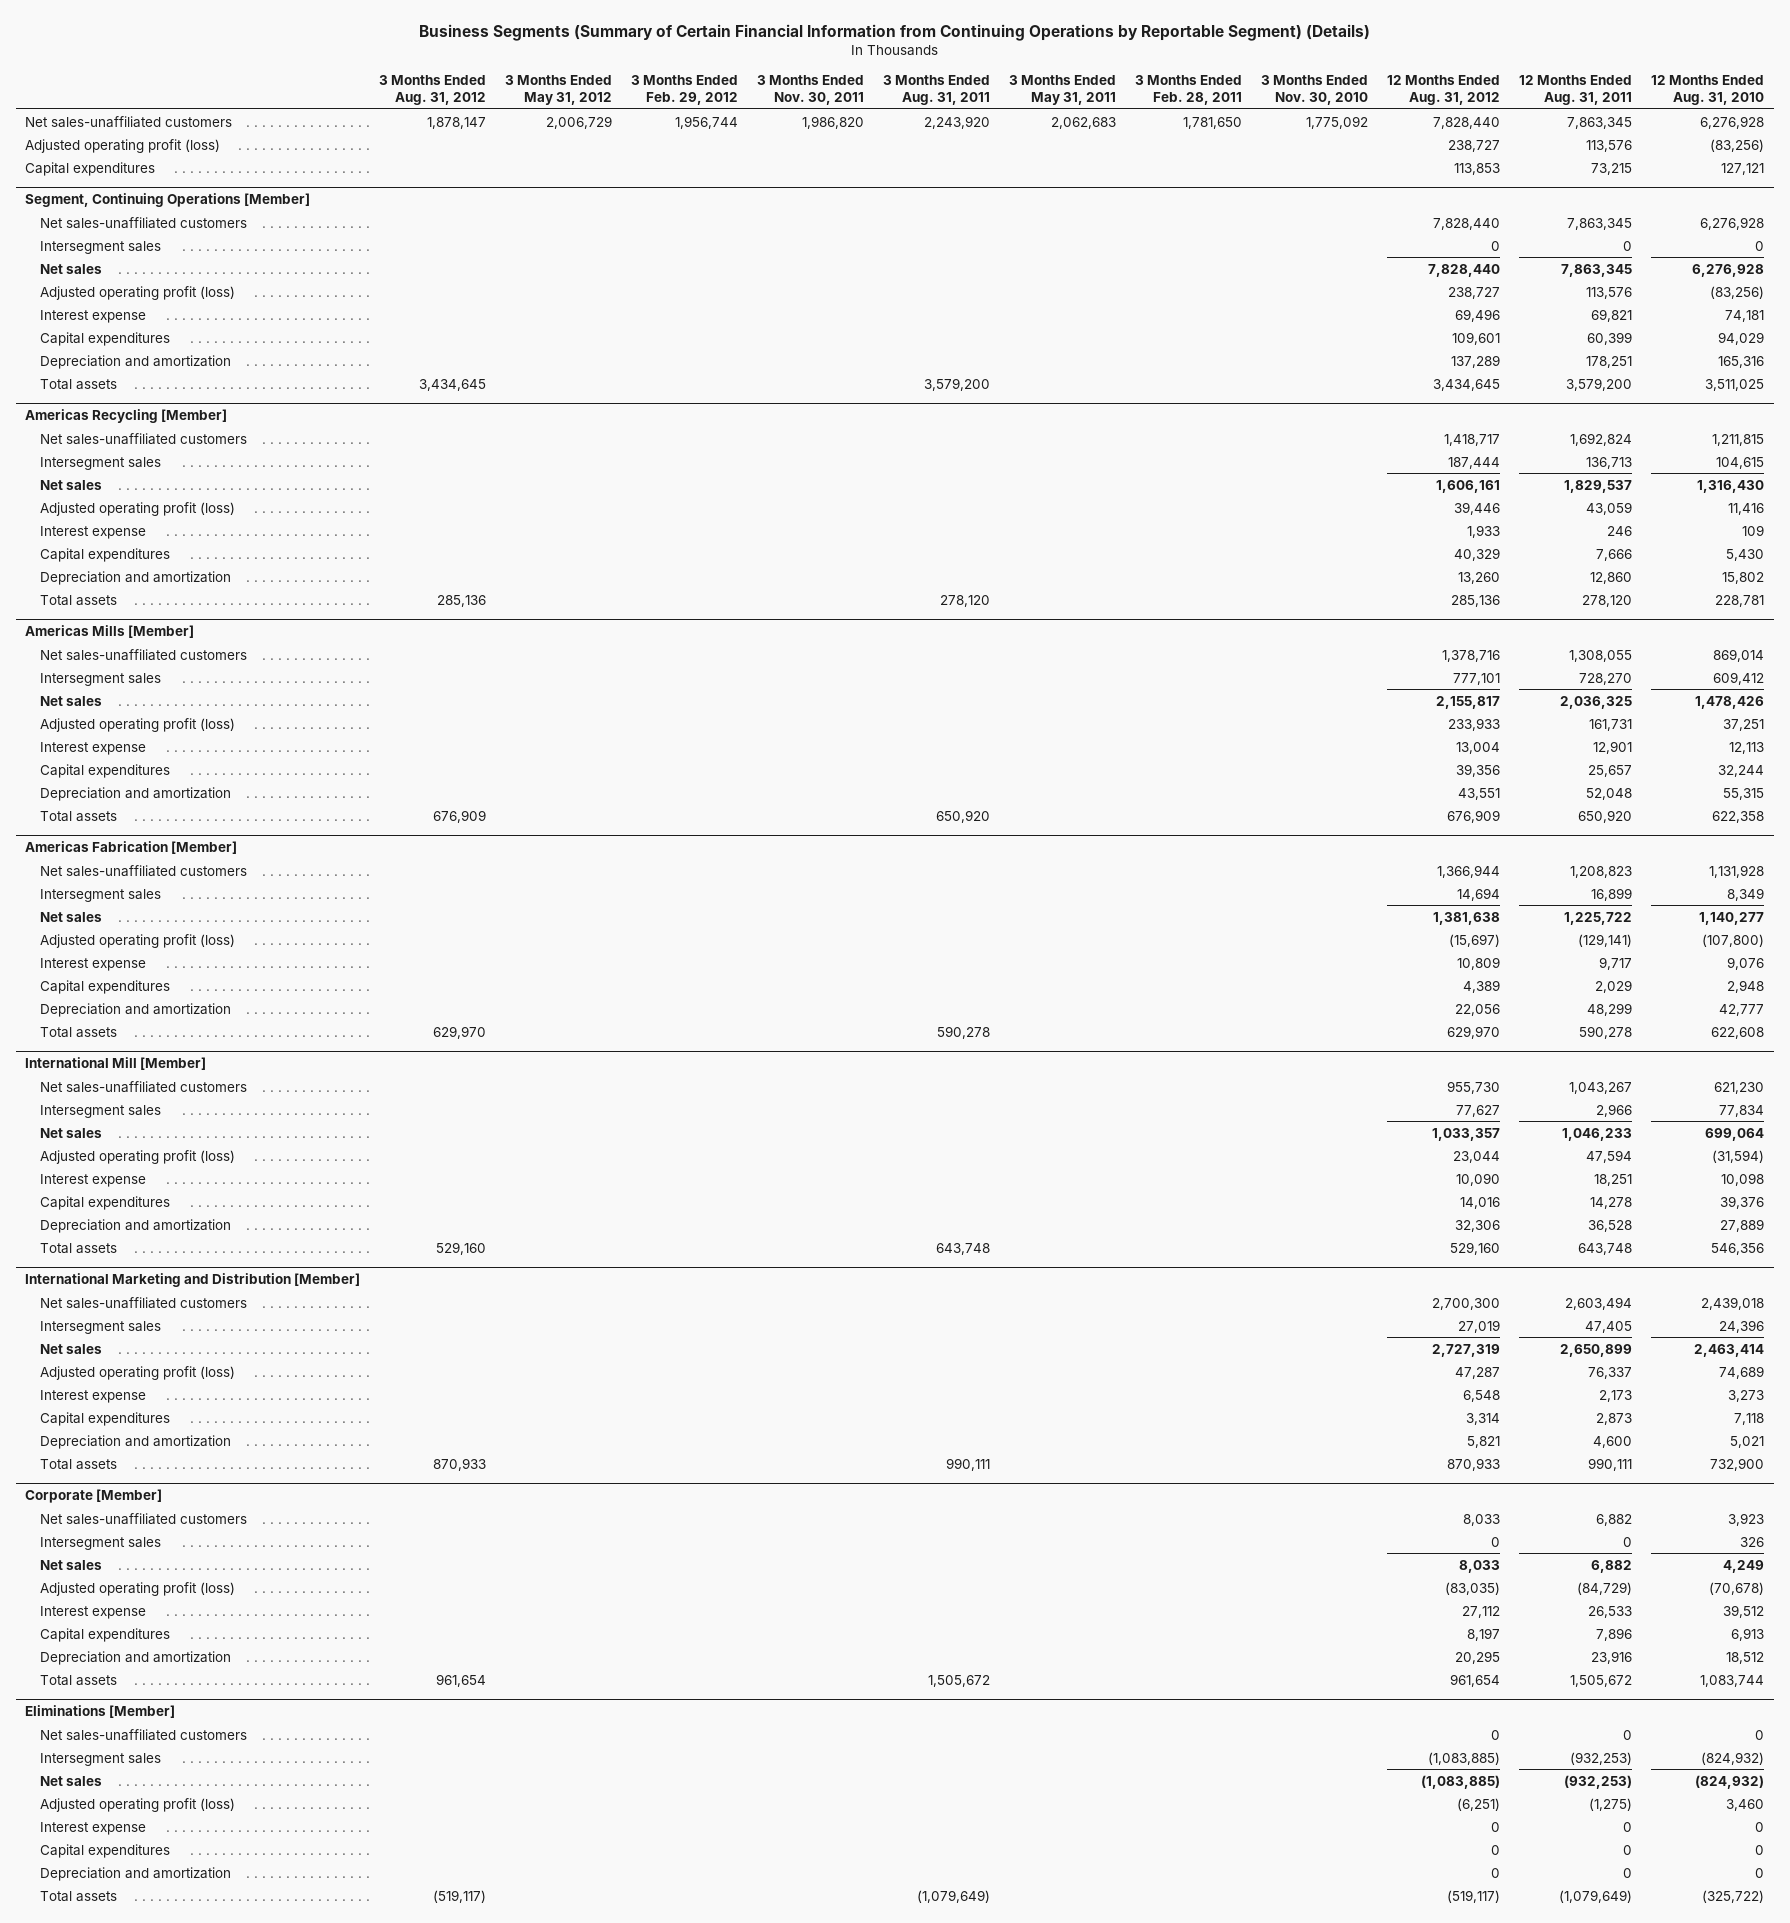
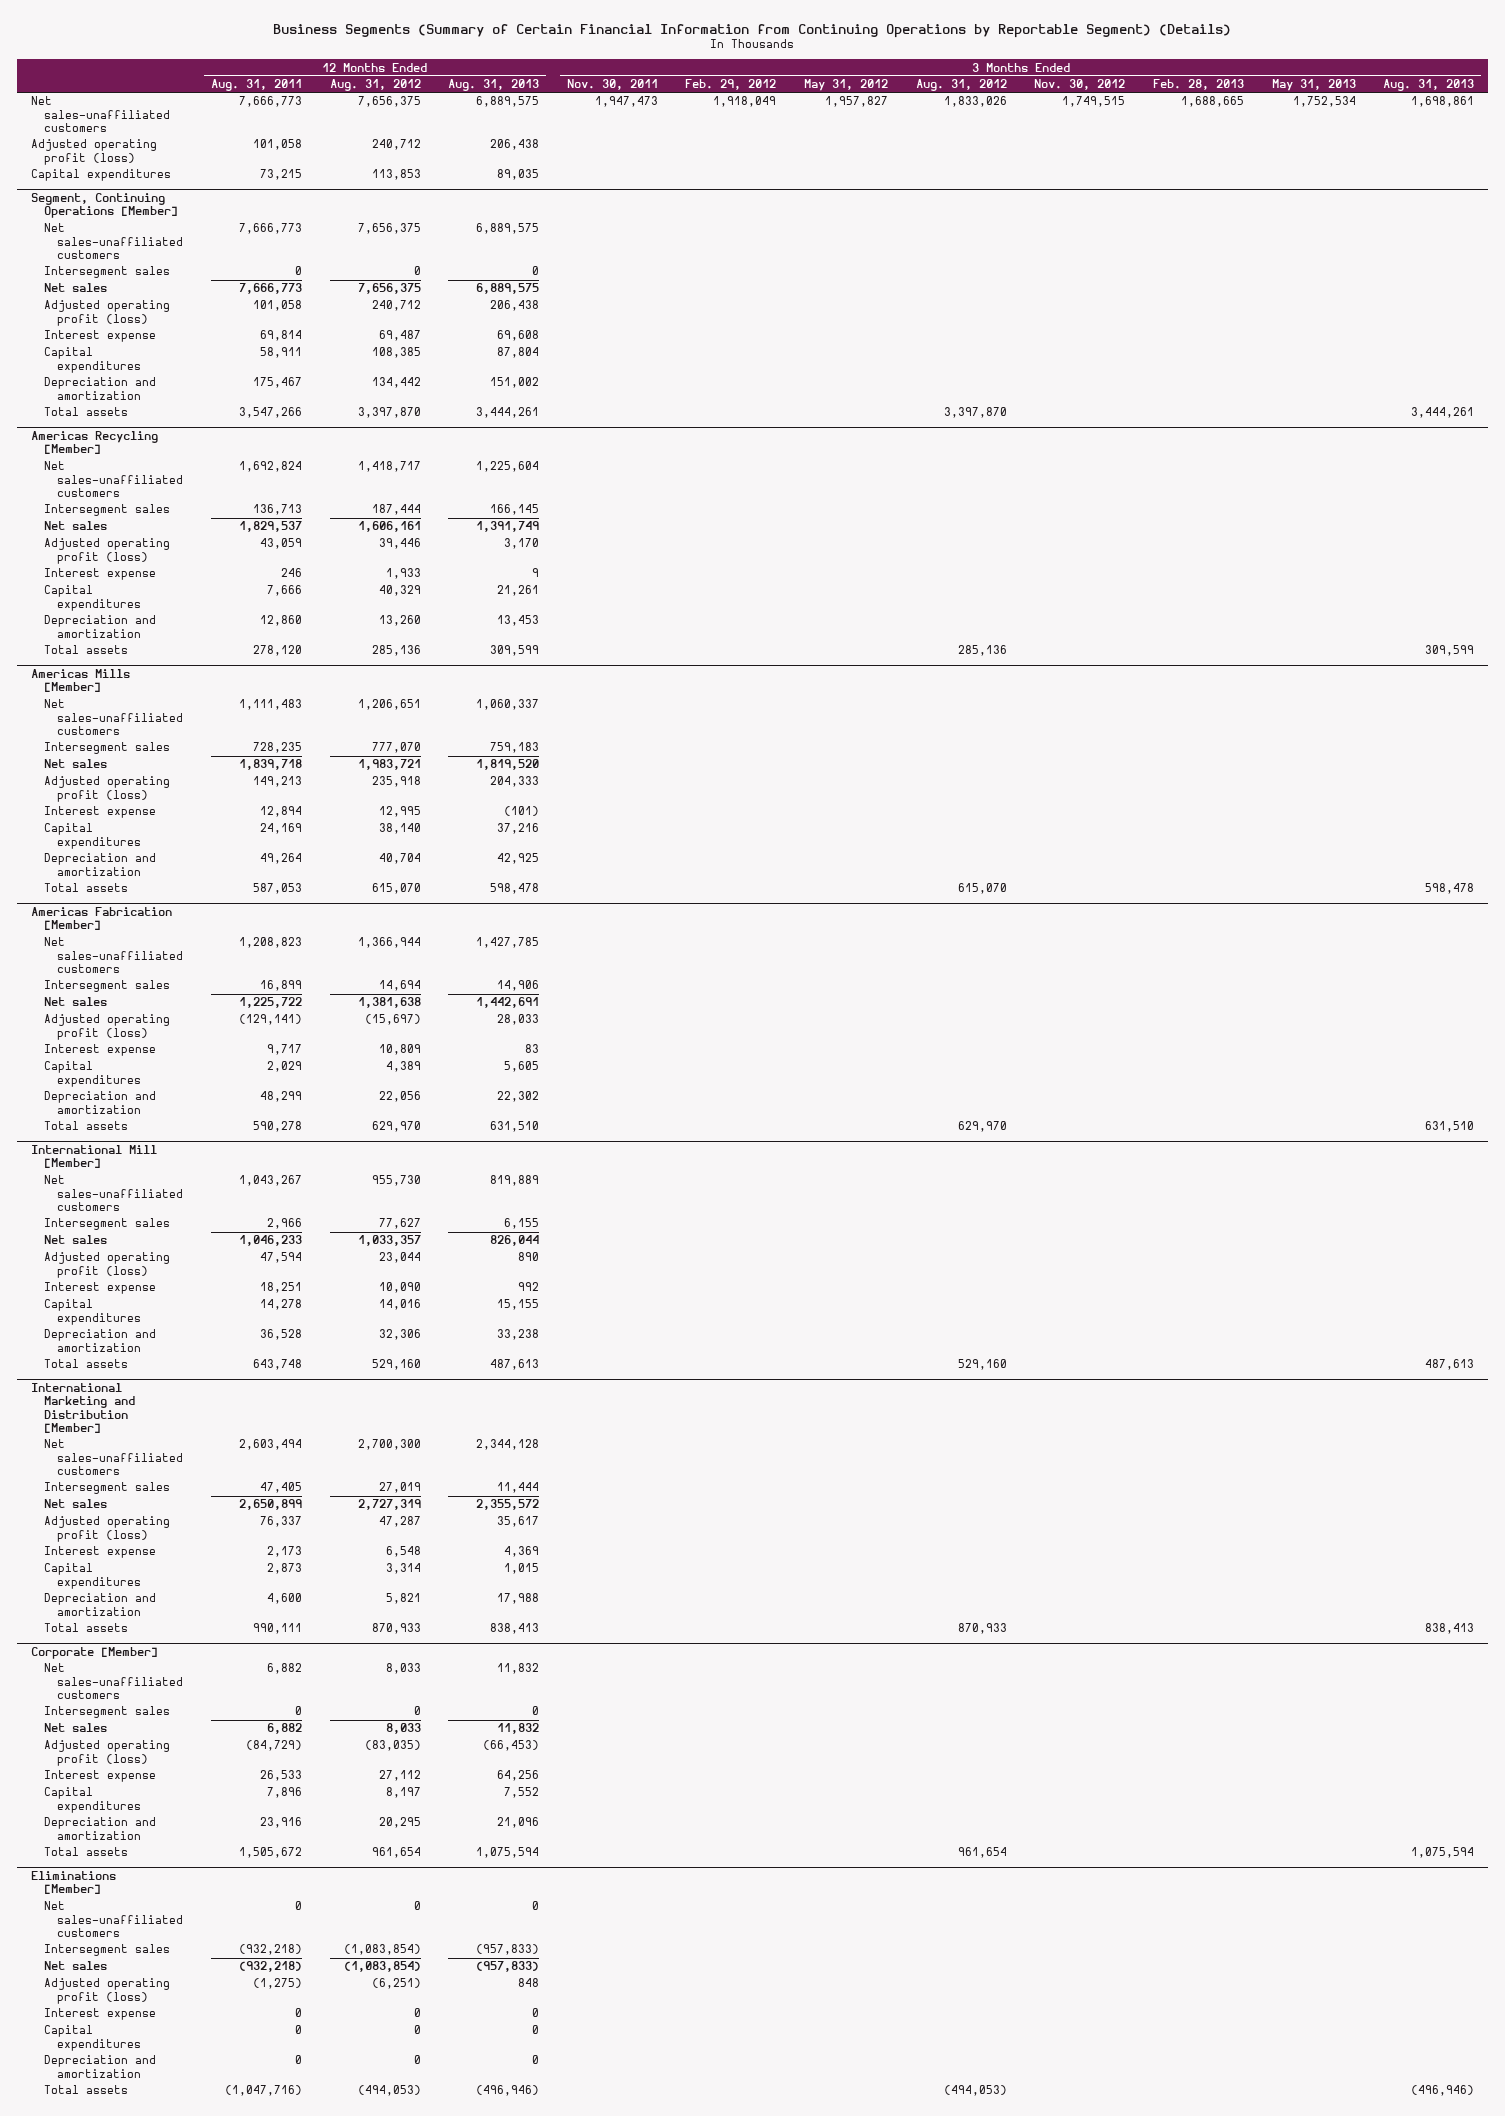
[883,75,991,106] 3 Months Ended Aug. 31, 2011 -> none
[1009,75,1117,106] 3 Months Ended May 31, 2011 -> none
[1135,75,1243,106] 3 Months Ended Feb. 28, 2011 -> none
[1261,75,1369,106] 3 Months Ended Nov. 30, 2010 -> none
[1651,75,1765,106] 12 Months Ended Aug. 31, 2010 -> none
none -> [448,79,540,92] Aug. 31, 2013
none -> [1034,79,1126,91] Nov. 30, 2012
none -> [1153,79,1245,91] Feb. 28, 2013
none -> [1271,79,1356,92] May 31, 2013
none -> [1383,79,1475,92] Aug. 31, 2013
[427,116,487,129] 1,878,147 -> [943,96,1007,108] 1,833,026
[546,115,613,129] 2,006,729 -> [825,96,889,108] 1,957,827
[675,115,739,129] 1,956,744 -> [713,96,777,108] 1,918,049
[802,115,865,129] 1,986,820 -> [594,96,658,108] 1,947,473
[1433,116,1501,129] 7,828,440 -> [357,96,421,108] 7,656,375
[1567,116,1633,129] 7,863,345 -> [238,96,302,108] 7,666,773
[1448,139,1501,152] 238,727 -> [371,139,421,151] 240,712
[1586,139,1633,152] 113,576 -> [252,139,302,151] 101,058
[1433,217,1501,230] 7,828,440 -> [357,223,421,235] 7,656,375
[1567,217,1633,230] 7,863,345 -> [238,223,302,235] 7,666,773
[1428,263,1501,277] 7,828,440 -> [357,283,421,295] 7,656,375
[1561,263,1633,277] 7,863,345 -> [238,283,302,295] 7,666,773
[1448,286,1501,299] 238,727 -> [371,300,421,312] 240,712
[1586,286,1633,299] 113,576 -> [252,300,302,312] 101,058
[1455,308,1501,322] 69,496 -> [378,330,421,342] 69,487
[1591,308,1633,322] 69,821 -> [259,330,302,342] 69,814
[1452,331,1501,345] 109,601 -> [371,347,421,359] 108,385
[1587,331,1633,345] 60,399 -> [259,347,302,359] 58,911
[1451,354,1501,368] 137,289 -> [371,377,421,389] 134,442
[1586,355,1633,368] 178,251 -> [252,377,302,389] 175,467
[419,378,487,391] 3,434,645 -> [943,407,1007,419] 3,397,870
[1433,378,1501,391] 3,434,645 -> [357,407,421,419] 3,397,870
[1566,377,1633,391] 3,579,200 -> [238,407,302,419] 3,547,266
[1442,649,1501,662] 1,378,716 -> [357,699,421,711] 1,206,651
[1569,649,1633,662] 1,308,055 -> [238,699,302,711] 1,111,483
[1453,672,1501,685] 777,101 -> [371,742,421,754] 777,070
[1579,672,1633,685] 728,270 -> [252,742,302,754] 728,235
[1436,695,1501,709] 2,155,817 -> [357,759,421,771] 1,983,721
[1560,695,1633,709] 2,036,325 -> [238,759,302,771] 1,839,718
[1448,717,1501,731] 233,933 -> [371,776,421,788] 235,918
[1589,718,1633,731] 161,731 -> [252,776,302,788] 149,213
[1456,741,1501,754] 13,004 -> [378,806,421,818] 12,995
[1593,740,1633,754] 12,901 -> [259,806,302,818] 12,894
[1456,763,1501,777] 39,356 -> [378,823,421,835] 38,140
[1588,764,1633,777] 25,657 -> [259,823,302,835] 24,169
[1458,787,1501,800] 43,551 -> [378,853,421,865] 40,704
[1586,787,1633,800] 52,048 -> [259,853,302,865] 49,264
[433,809,487,823] 676,909 -> [957,883,1007,895] 615,070
[1447,809,1501,823] 676,909 -> [371,883,421,895] 615,070
[1578,809,1633,823] 650,920 -> [252,883,302,895] 587,053
[1428,1751,1501,1765] (1,083,885) -> [343,1944,421,1956] (1,083,854)
[1570,1751,1633,1765] (932,253) -> [238,1944,302,1956] (932,218)
[1421,1774,1501,1789] (1,083,885) -> [343,1961,421,1973] (1,083,854)
[1564,1774,1633,1789] (932,253) -> [238,1961,302,1973] (932,218)
[433,1889,487,1903] (519,117) -> [943,2085,1007,2097] (494,053)
[1447,1889,1501,1903] (519,117) -> [357,2085,421,2097] (494,053)
[1559,1889,1633,1903] (1,079,649) -> [224,2085,302,2097] (1,047,716)

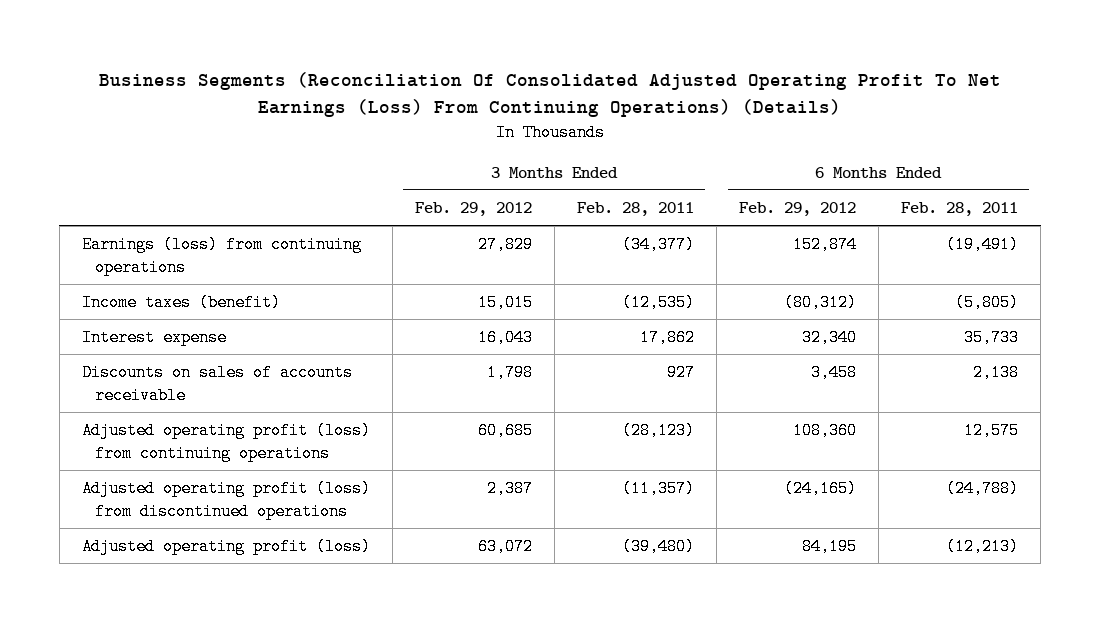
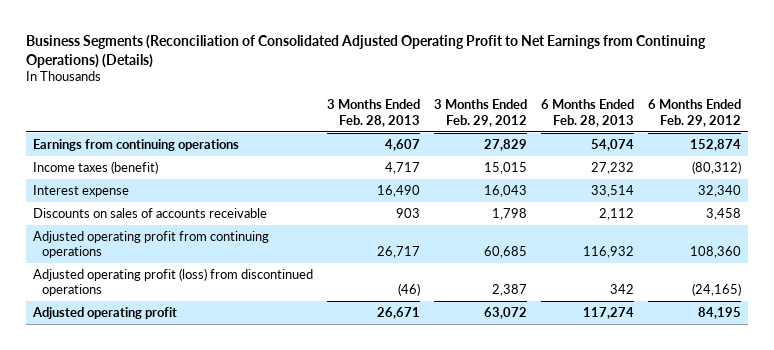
[98,72,1001,118] Business Segments (Reconciliation Of Consolidated Adjusted Operating Profit To Net Earnings (Loss) From Continuing Operations) (Details) -> [26,34,707,68] Business Segments (Reconciliation of Consolidated Adjusted Operating Profit to Net Earnings from Continuing Operations) (Details)
[576,201,694,216] Feb. 28, 2011 -> none
[900,201,1018,216] Feb. 28, 2011 -> none
none -> [327,99,421,127] 3 Months Ended Feb. 28, 2013
none -> [541,99,635,127] 6 Months Ended Feb. 28, 2013
[81,235,362,276] Earnings (loss) from continuing operations -> [33,138,240,151] Earnings from continuing operations
[81,421,371,462] Adjusted operating profit (loss) from continuing operations -> [33,230,270,259] Adjusted operating profit from continuing operations
[81,537,371,555] Adjusted operating profit (loss) -> [32,306,178,319] Adjusted operating profit

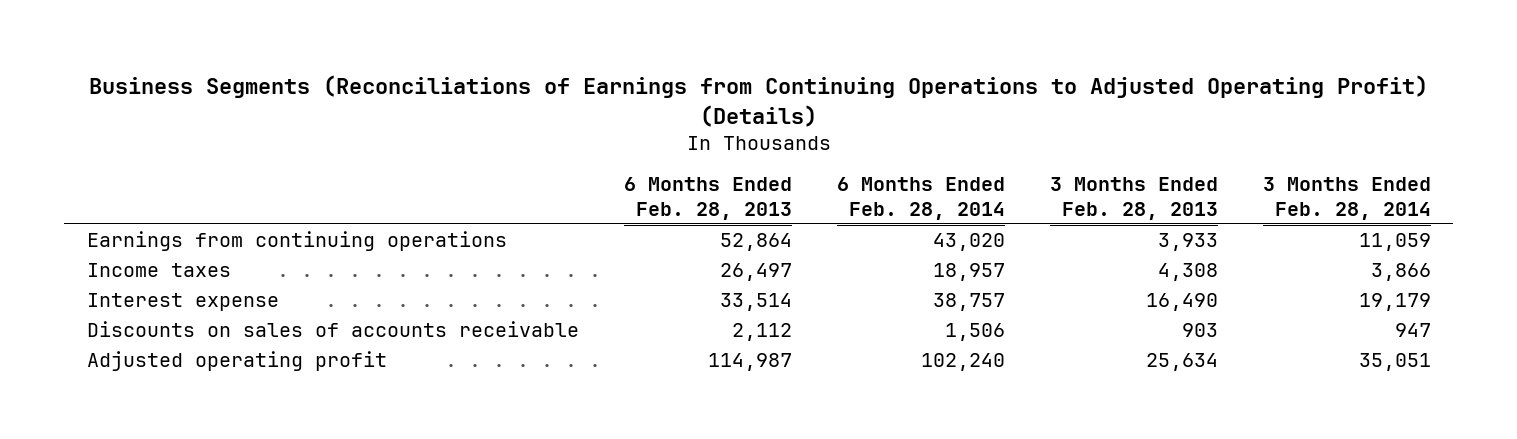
[26,34,707,68] Business Segments (Reconciliation of Consolidated Adjusted Operating Profit to Net Earnings from Continuing Operations) (Details) -> [88,75,1428,128] Business Segments (Reconciliations of Earnings from Continuing Operations to Adjusted Operating Profit) (Details)
[434,99,528,127] 3 Months Ended Feb. 29, 2012 -> none
[647,99,741,127] 6 Months Ended Feb. 29, 2012 -> none
none -> [836,177,1005,220] 6 Months Ended Feb. 28, 2014
none -> [1262,177,1431,220] 3 Months Ended Feb. 28, 2014
[385,138,421,151] 4,607 -> [1157,233,1218,252] 3,933
[591,138,635,151] 54,074 -> [719,233,792,252] 52,864
[33,160,159,174] Income taxes (benefit) -> [86,263,231,278] Income taxes
[385,161,421,174] 4,717 -> [1157,263,1218,282] 4,308
[591,161,635,174] 27,232 -> [719,263,792,282] 26,497
[33,267,314,297] Adjusted operating profit (loss) from discontinued operations -> none
[32,306,178,319] Adjusted operating profit -> none
[33,230,270,259] Adjusted operating profit from continuing operations -> [86,351,387,372] Adjusted operating profit
[377,246,421,259] 26,717 -> [1145,353,1218,372] 25,634
[583,246,635,259] 116,932 -> [707,353,792,372] 114,987

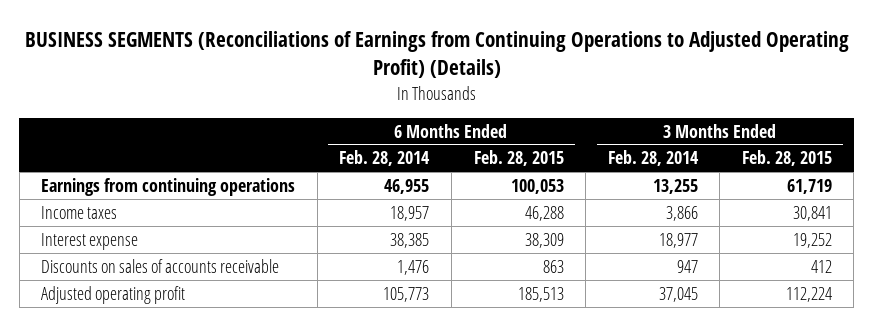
[88,75,1428,128] Business Segments (Reconciliations of Earnings from Continuing Operations to Adjusted Operating Profit) (Details) -> [24,31,849,79] BUSINESS SEGMENTS (Reconciliations of Earnings from Continuing Operations to Adjusted Operating Profit) (Details)
[623,177,792,220] 6 Months Ended Feb. 28, 2013 -> none
[1049,177,1218,220] 3 Months Ended Feb. 28, 2013 -> none
none -> [473,150,564,167] Feb. 28, 2015
none -> [741,150,832,167] Feb. 28, 2015
[932,233,1005,252] 43,020 -> [384,178,430,194] 46,955
[1358,233,1431,252] 11,059 -> [652,178,698,194] 13,255
[932,293,1005,312] 38,757 -> [390,232,430,248] 38,385
[1358,293,1431,312] 19,179 -> [658,232,698,248] 18,977
[944,323,1005,342] 1,506 -> [397,259,430,275] 1,476
[920,353,1005,372] 102,240 -> [383,286,430,302] 105,773
[1358,353,1431,372] 35,051 -> [658,286,698,302] 37,045

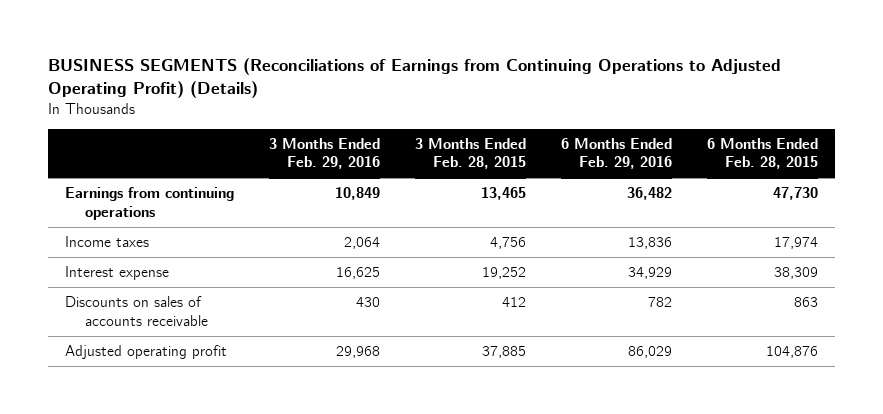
[339,150,431,167] Feb. 28, 2014 -> none
[607,150,699,167] Feb. 28, 2014 -> none
none -> [269,137,381,170] 3 Months Ended Feb. 29, 2016
none -> [560,137,672,170] 6 Months Ended Feb. 29, 2016
[510,178,564,194] 100,053 -> [772,187,818,201] 47,730
[786,178,832,194] 61,719 -> [481,187,527,201] 13,465
[524,205,564,221] 46,288 -> [773,237,818,250] 17,974
[792,205,832,221] 30,841 -> [490,237,527,250] 4,756
[517,286,564,302] 185,513 -> [765,346,818,359] 104,876
[785,286,832,302] 112,224 -> [482,346,527,359] 37,885

